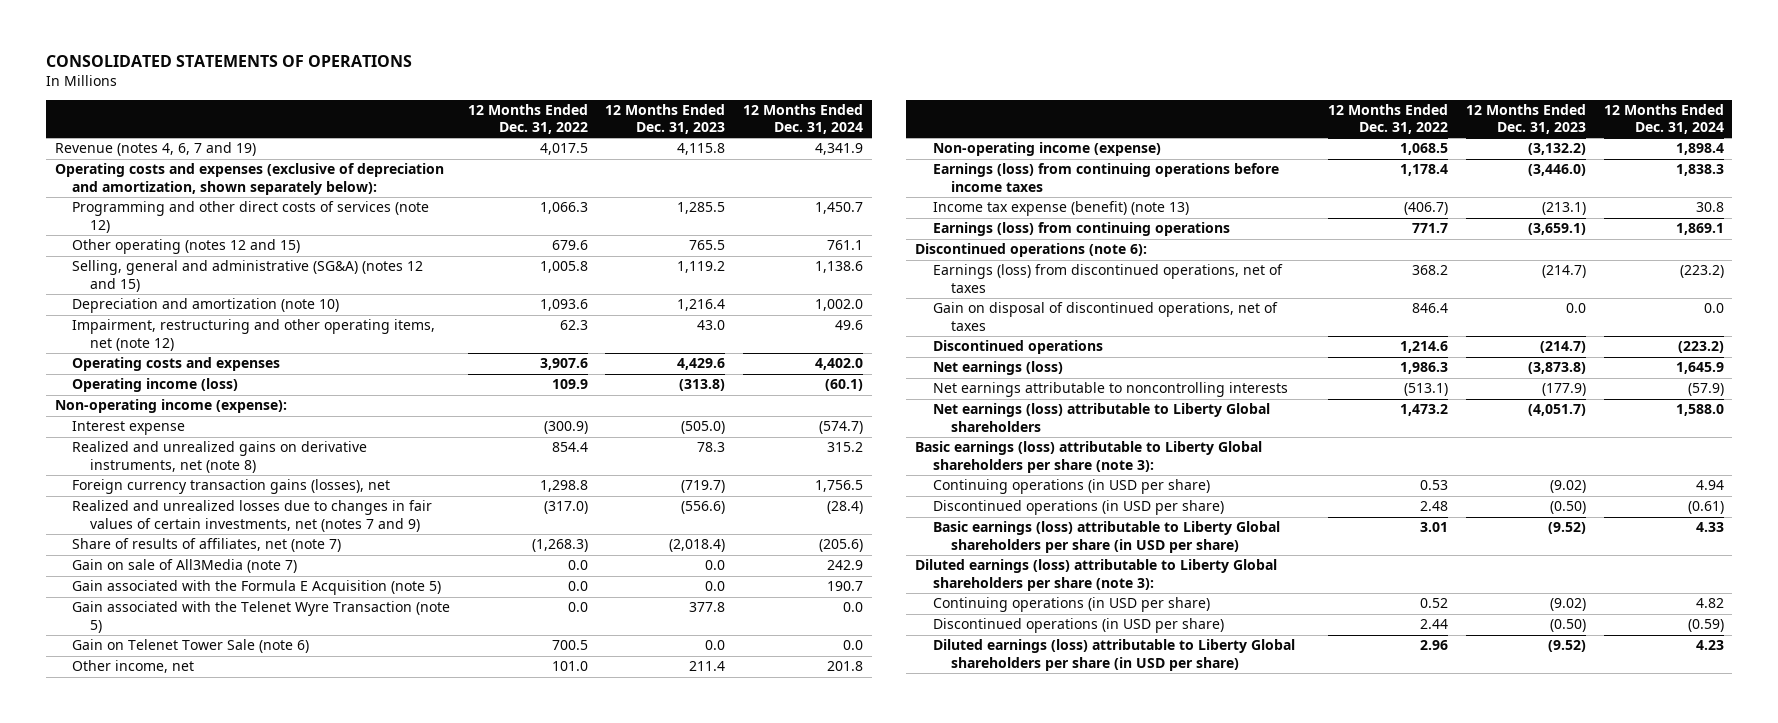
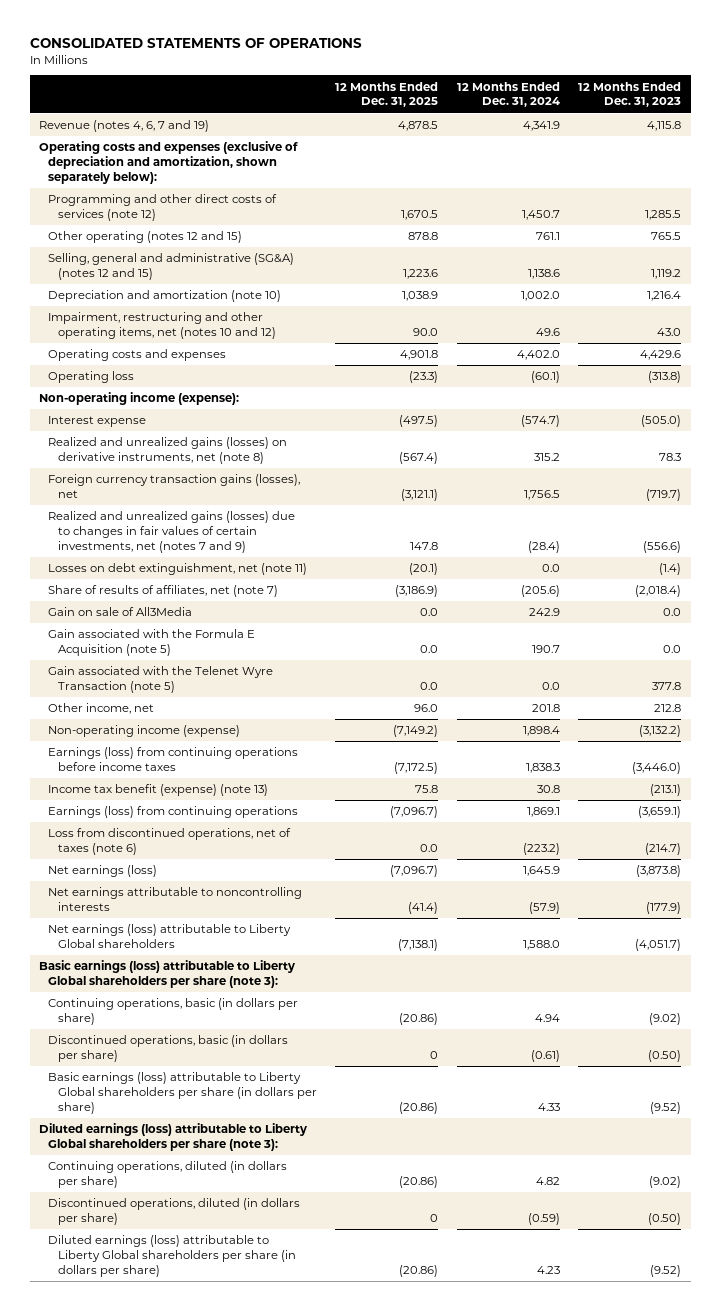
[467,103,588,135] 12 Months Ended Dec. 31, 2022 -> none
none -> [335,81,439,108] 12 Months Ended Dec. 31, 2025
[72,319,436,351] Impairment, restructuring and other operating items, net (note 12) -> [48,312,276,340] Impairment, restructuring and other operating items, net (notes 10 and 12)
[72,378,239,393] Operating income (loss) -> [48,371,135,384] Operating loss
[72,441,368,473] Realized and unrealized gains on derivative instruments, net (note 8) -> [48,437,288,465] Realized and unrealized gains (losses) on derivative instruments, net (note 8)
[72,500,433,532] Realized and unrealized losses due to changes in fair values of certain investments, net (notes 7 and 9) -> [48,511,296,553] Realized and unrealized gains (losses) due to changes in fair values of certain investments, net (notes 7 and 9)
none -> [48,563,308,576] Losses on debt extinguishment, net (note 11)
[72,559,298,574] Gain on sale of All3Media (note 7) -> [48,607,193,617] Gain on sale of All3Media
[72,639,310,654] Gain on Telenet Tower Sale (note 6) -> none
[689,661,726,672] 211.4 -> [654,704,682,713] 212.8
[932,201,1189,217] Income tax expense (benefit) (note 13) -> [48,784,269,797] Income tax benefit (expense) (note 13)
[915,243,1148,258] Discontinued operations (note 6): -> none
[932,264,1283,293] Earnings (loss) from discontinued operations, net of taxes -> none
[932,302,1278,331] Gain on disposal of discontinued operations, net of taxes -> none
[932,340,1103,355] Discontinued operations -> [48,828,292,856] Loss from discontinued operations, net of taxes (note 6)
[932,479,1210,495] Continuing operations (in USD per share) -> [48,998,299,1026] Continuing operations, basic (in dollars per share)
[932,500,1224,516] Discontinued operations (in USD per share) -> [48,1035,289,1063] Discontinued operations, basic (in dollars per share)
[932,521,1280,553] Basic earnings (loss) attributable to Liberty Global shareholders per share (in USD per share) -> [48,1072,317,1114] Basic earnings (loss) attributable to Liberty Global shareholders per share (in dollars per share)
[932,597,1210,613] Continuing operations (in USD per share) -> [48,1161,288,1189] Continuing operations, diluted (in dollars per share)
[932,618,1224,634] Discontinued operations (in USD per share) -> [48,1198,301,1226] Discontinued operations, diluted (in dollars per share)
[932,639,1295,671] Diluted earnings (loss) attributable to Liberty Global shareholders per share (in USD per share) -> [48,1235,296,1277] Diluted earnings (loss) attributable to Liberty Global shareholders per share (in dollars per share)

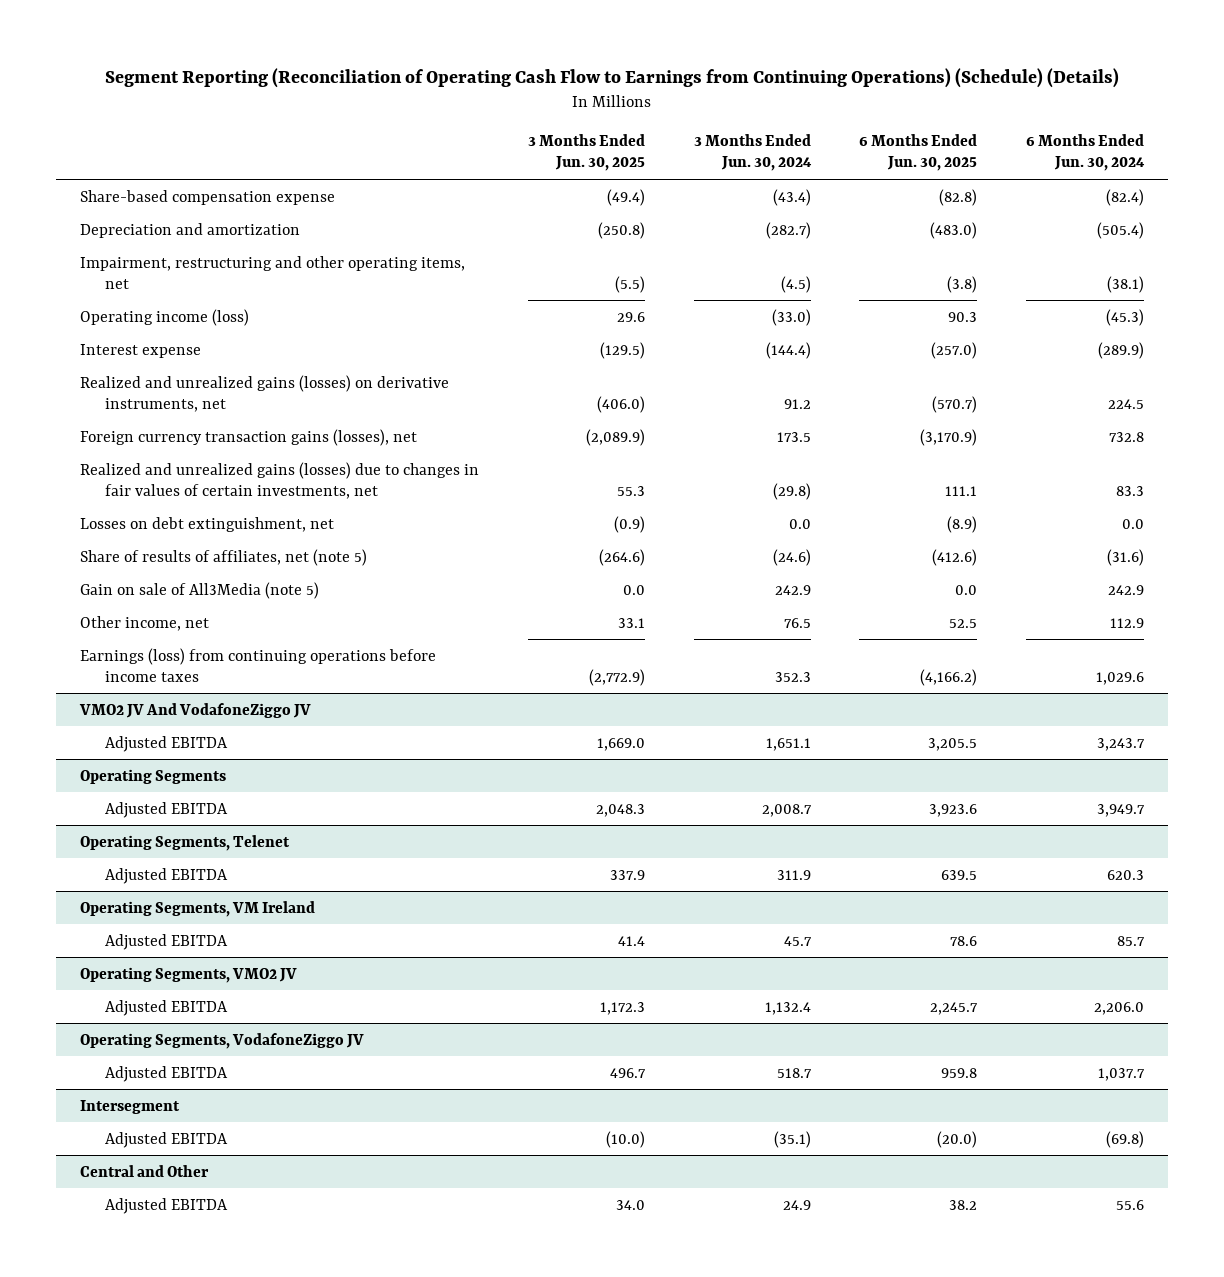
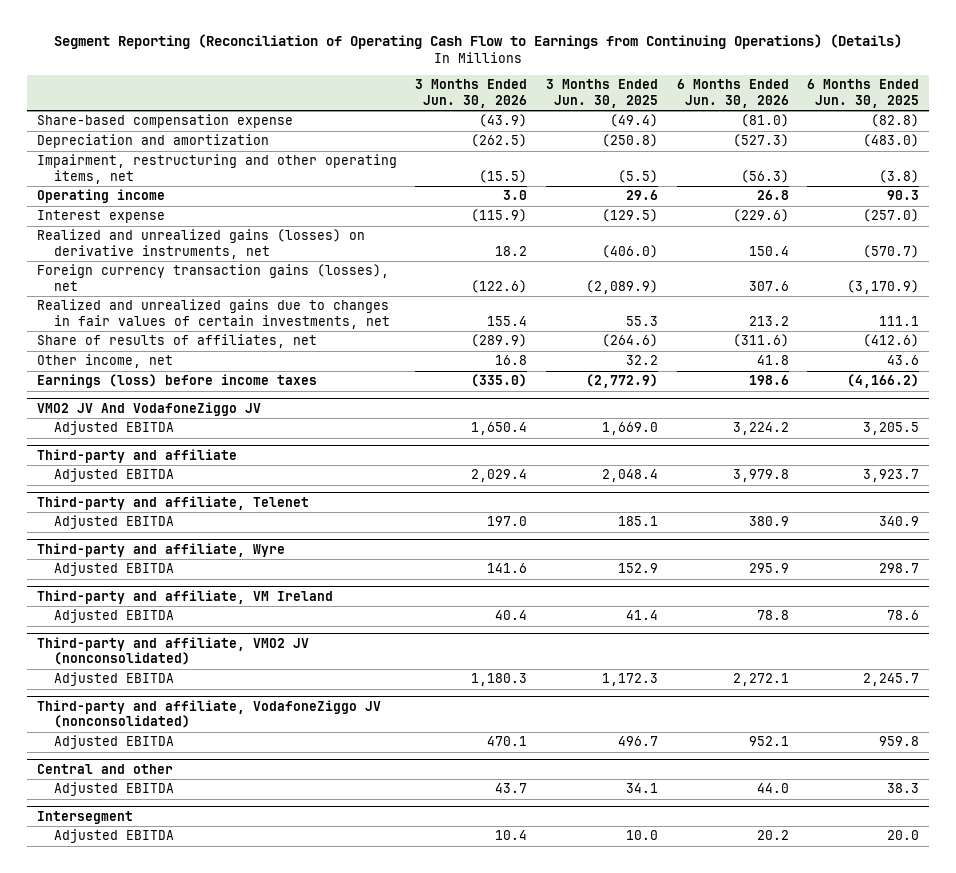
[105,68,1120,89] Segment Reporting (Reconciliation of Operating Cash Flow to Earnings from Continuing Operations) (Schedule) (Details) -> [54,34,903,50] Segment Reporting (Reconciliation of Operating Cash Flow to Earnings from Continuing Operations) (Details)
[693,134,812,172] 3 Months Ended Jun. 30, 2024 -> none
[1026,134,1146,172] 6 Months Ended Jun. 30, 2024 -> none
none -> [415,79,528,108] 3 Months Ended Jun. 30, 2026
none -> [676,79,789,108] 6 Months Ended Jun. 30, 2026
[80,308,250,326] Operating income (loss) -> [36,189,165,204] Operating income
[80,516,335,532] Losses on debt extinguishment, net -> none
[80,581,320,599] Gain on sale of All3Media (note 5) -> none
[80,461,480,499] Realized and unrealized gains (losses) due to changes in fair values of certain investments, net -> [36,299,391,329] Realized and unrealized gains due to changes in fair values of certain investments, net
[80,548,368,566] Share of results of affiliates, net (note 5) -> [36,334,317,349] Share of results of affiliates, net
[617,617,645,628] 33.1 -> [626,355,659,366] 32.2
[949,618,978,628] 52.5 -> [887,355,920,366] 43.6
[80,647,437,682] Earnings (loss) from continuing operations before income taxes -> [36,374,317,389] Earnings (loss) before income taxes
[80,834,291,851] Operating Segments, Telenet -> none
[80,900,316,917] Operating Segments, VM Ireland -> none
[80,768,227,784] Operating Segments -> [36,448,237,463] Third-party and affiliate
[595,803,645,817] 2,048.3 -> [602,469,659,483] 2,048.4
[929,803,978,817] 3,923.6 -> [863,469,920,483] 3,923.7
none -> [36,495,309,510] Third-party and affiliate, Telenet
[609,869,645,880] 337.9 -> [618,516,659,527] 185.1
[941,869,978,880] 639.5 -> [879,516,920,527] 340.9
none -> [36,542,285,557] Third-party and affiliate, Wyre
none -> [54,562,175,577] Adjusted EBITDA
none -> [36,589,333,604] Third-party and affiliate, VM Ireland
[80,966,298,983] Operating Segments, VMO2 JV -> none
none -> [36,636,309,666] Third-party and affiliate, VMO2 JV (nonconsolidated)
[80,1032,365,1049] Operating Segments, VodafoneZiggo JV -> none
none -> [36,699,381,729] Third-party and affiliate, VodafoneZiggo JV (nonconsolidated)
none -> [36,763,173,774] Central and other
none -> [54,782,175,797] Adjusted EBITDA
[80,1164,210,1177] Central and Other -> none
[104,1197,228,1214] Adjusted EBITDA -> none
[605,1130,645,1148] (10.0) -> [626,830,659,841] 10.0
[937,1130,978,1148] (20.0) -> [887,830,920,841] 20.0

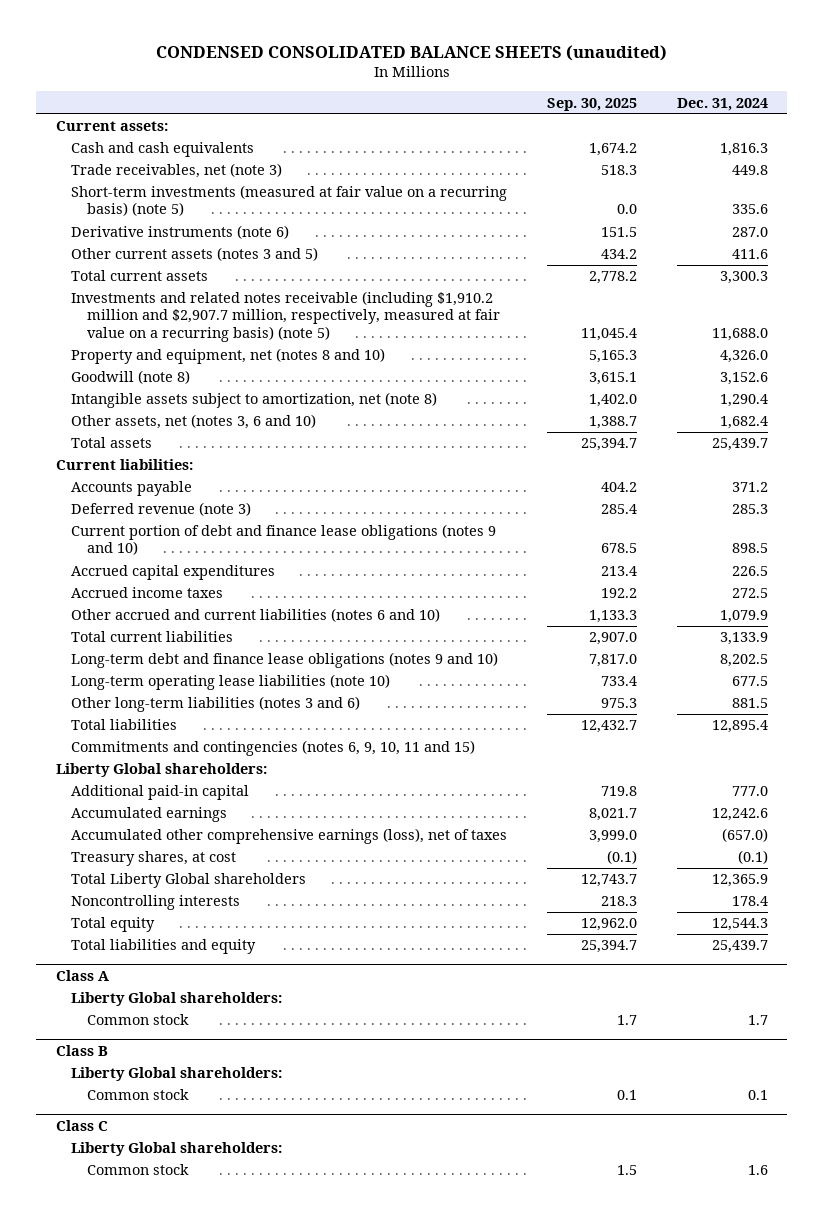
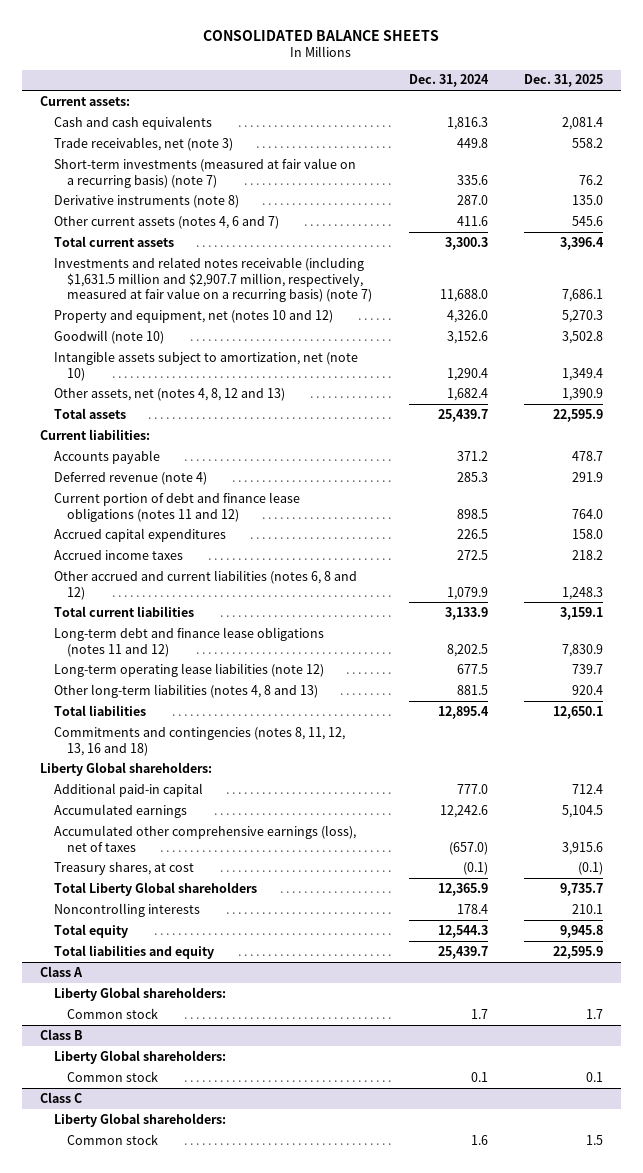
[155,44,667,61] CONDENSED CONSOLIDATED BALANCE SHEETS (unaudited) -> [203,29,440,41] CONSOLIDATED BALANCE SHEETS
[547,97,638,111] Sep. 30, 2025 -> none
none -> [523,74,603,88] Dec. 31, 2025
[71,185,508,217] Short-term investments (measured at fair value on a recurring basis) (note 5) -> [53,157,356,188] Short-term investments (measured at fair value on a recurring basis) (note 7)
[71,225,290,240] Derivative instruments (note 6) -> [53,194,239,208] Derivative instruments (note 8)
[71,247,319,262] Other current assets (notes 3 and 5) -> [53,215,279,229] Other current assets (notes 4, 6 and 7)
[71,291,501,342] Investments and related notes receivable (including $1,910.2 million and $2,907.7 million, respectively, measured at fair value on a recurring basis) (note 5) -> [53,256,373,303] Investments and related notes receivable (including $1,631.5 million and $2,907.7 million, respectively, measured at fair value on a recurring basis) (note 7)
[71,348,386,365] Property and equipment, net (notes 8 and 10) -> [53,309,333,323] Property and equipment, net (notes 10 and 12)
[71,370,191,385] Goodwill (note 8) -> [53,329,164,344] Goodwill (note 10)
[71,392,438,409] Intangible assets subject to amortization, net (note 8) -> [53,350,358,381] Intangible assets subject to amortization, net (note 10)
[71,414,317,430] Other assets, net (notes 3, 6 and 10) -> [53,387,285,401] Other assets, net (notes 4, 8, 12 and 13)
[71,502,252,517] Deferred revenue (note 3) -> [53,471,207,485] Deferred revenue (note 4)
[71,524,497,556] Current portion of debt and finance lease obligations (notes 9 and 10) -> [53,491,300,522] Current portion of debt and finance lease obligations (notes 11 and 12)
[71,608,441,623] Other accrued and current liabilities (notes 6 and 10) -> [53,569,357,600] Other accrued and current liabilities (notes 6, 8 and 12)
[71,652,499,669] Long-term debt and finance lease obligations (notes 9 and 10) -> [53,626,324,657] Long-term debt and finance lease obligations (notes 11 and 12)
[71,674,391,691] Long-term operating lease liabilities (note 10) -> [53,662,324,677] Long-term operating lease liabilities (note 12)
[71,696,361,713] Other long-term liabilities (notes 3 and 6) -> [53,683,318,698] Other long-term liabilities (notes 4, 8 and 13)
[71,740,476,757] Commitments and contingencies (notes 6, 9, 10, 11 and 15) -> [53,726,345,756] Commitments and contingencies (notes 8, 11, 12, 13, 16 and 18)

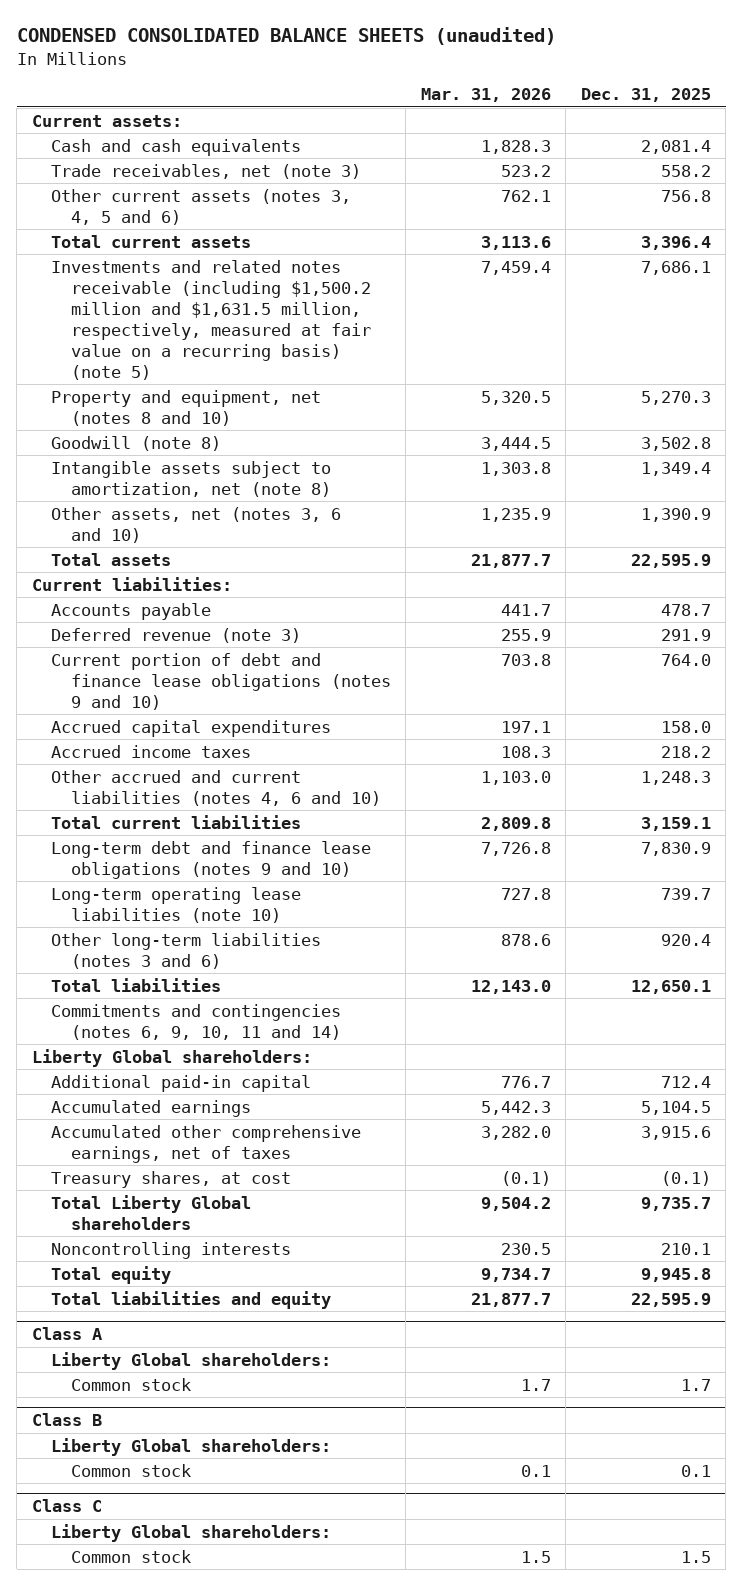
[203,29,440,41] CONSOLIDATED BALANCE SHEETS -> [16,27,556,46] CONDENSED CONSOLIDATED BALANCE SHEETS (unaudited)
[408,74,489,88] Dec. 31, 2024 -> none
none -> [420,88,551,103] Mar. 31, 2026
[53,157,356,188] Short-term investments (measured at fair value on a recurring basis) (note 7) -> none
[53,194,239,208] Derivative instruments (note 8) -> none
[53,215,279,229] Other current assets (notes 4, 6 and 7) -> [51,188,352,225] Other current assets (notes 3, 4, 5 and 6)
[571,215,603,226] 545.6 -> [660,189,711,202] 756.8
[53,256,373,303] Investments and related notes receivable (including $1,631.5 million and $2,907.7 million, respectively, measured at fair value on a recurring basis) (note 7) -> [51,259,371,380] Investments and related notes receivable (including $1,500.2 million and $1,631.5 million, respectively, measured at fair value on a recurring basis) (note 5)
[53,309,333,323] Property and equipment, net (notes 10 and 12) -> [51,389,322,426] Property and equipment, net (notes 8 and 10)
[53,329,164,344] Goodwill (note 10) -> [51,435,222,451] Goodwill (note 8)
[53,350,358,381] Intangible assets subject to amortization, net (note 10) -> [51,460,332,497] Intangible assets subject to amortization, net (note 8)
[53,387,285,401] Other assets, net (notes 4, 8, 12 and 13) -> [51,506,342,543] Other assets, net (notes 3, 6 and 10)
[53,471,207,485] Deferred revenue (note 4) -> [51,627,302,643] Deferred revenue (note 3)
[53,491,300,522] Current portion of debt and finance lease obligations (notes 11 and 12) -> [51,652,391,710] Current portion of debt and finance lease obligations (notes 9 and 10)
[53,569,357,600] Other accrued and current liabilities (notes 6, 8 and 12) -> [51,769,381,806] Other accrued and current liabilities (notes 4, 6 and 10)
[53,626,324,657] Long-term debt and finance lease obligations (notes 11 and 12) -> [51,840,372,879] Long-term debt and finance lease obligations (notes 9 and 10)
[53,662,324,677] Long-term operating lease liabilities (note 12) -> [51,886,302,923] Long-term operating lease liabilities (note 10)
[53,683,318,698] Other long-term liabilities (notes 4, 8 and 13) -> [51,932,322,969] Other long-term liabilities (notes 3 and 6)
[53,726,345,756] Commitments and contingencies (notes 8, 11, 12, 13, 16 and 18) -> [51,1003,342,1040] Commitments and contingencies (notes 6, 9, 10, 11 and 14)
[53,824,356,852] Accumulated other comprehensive earnings (loss), net of taxes -> [51,1124,362,1163] Accumulated other comprehensive earnings, net of taxes

